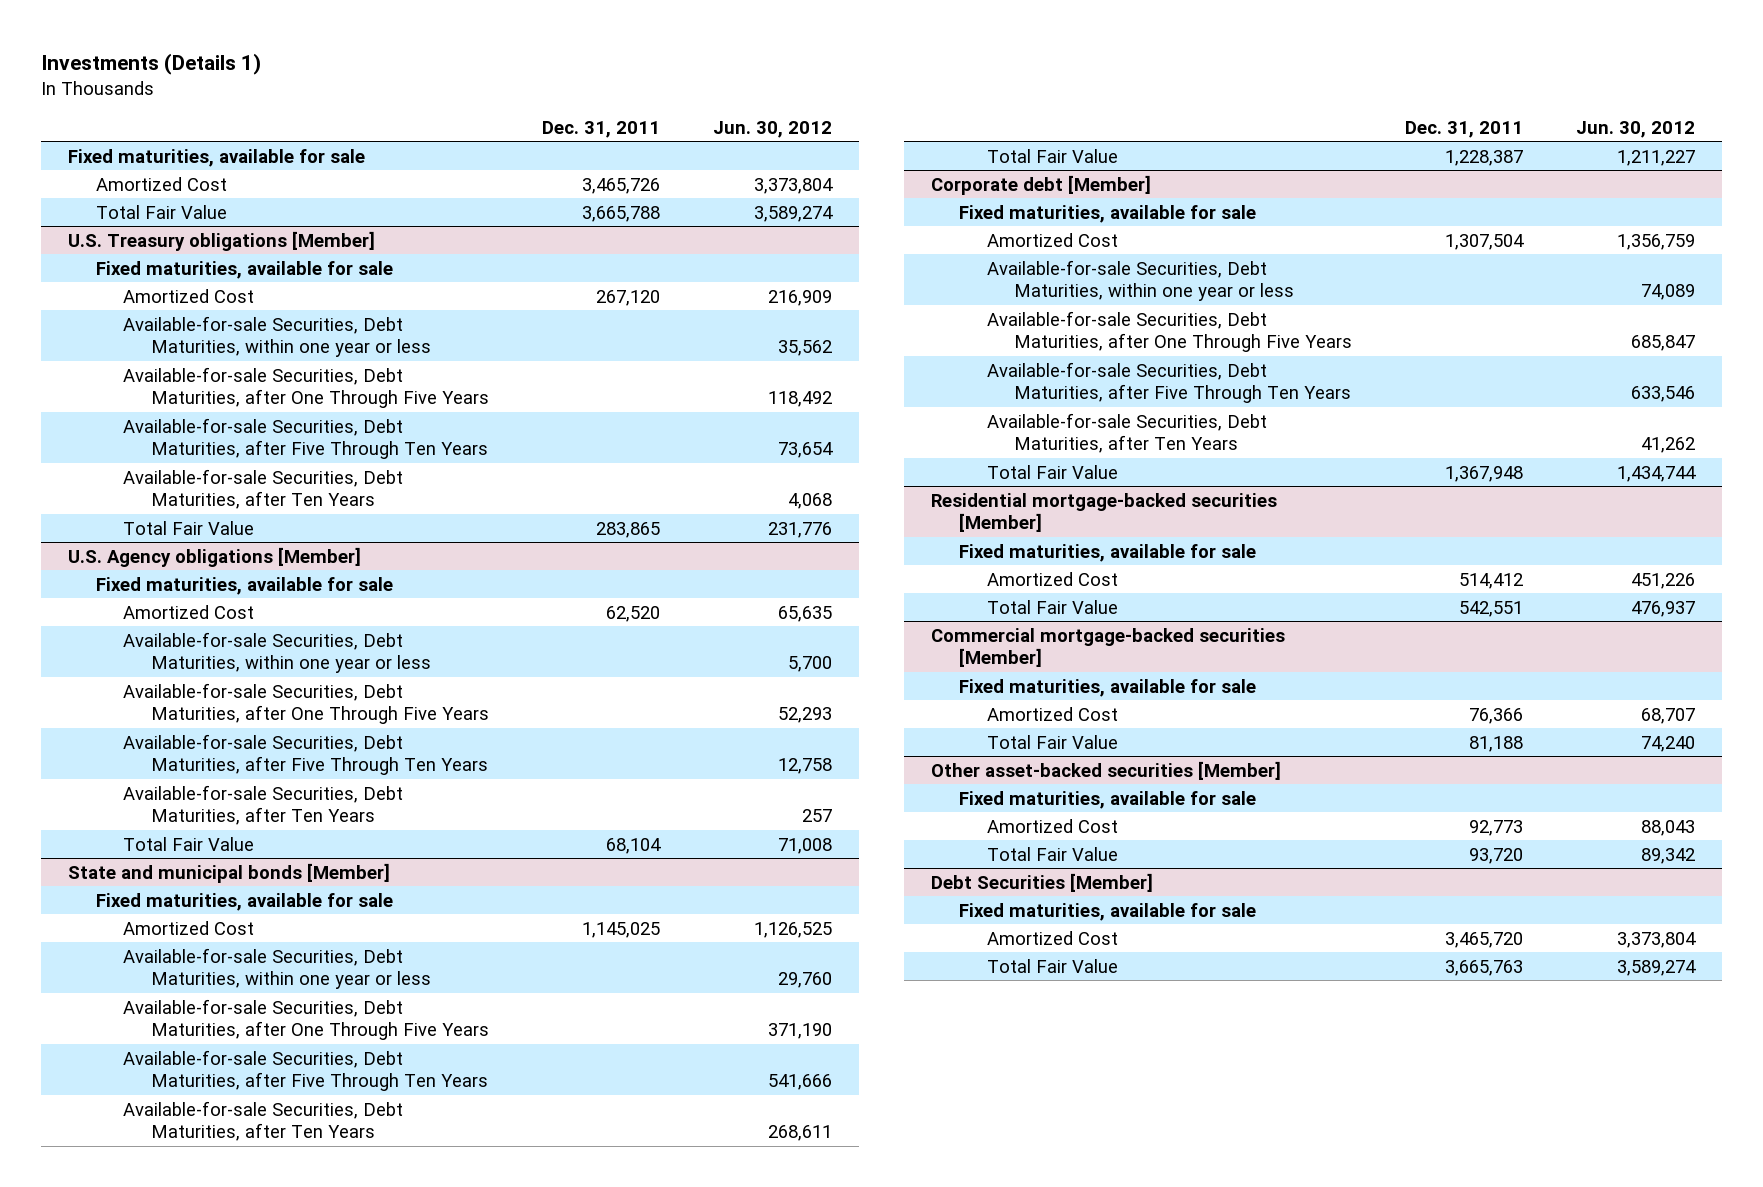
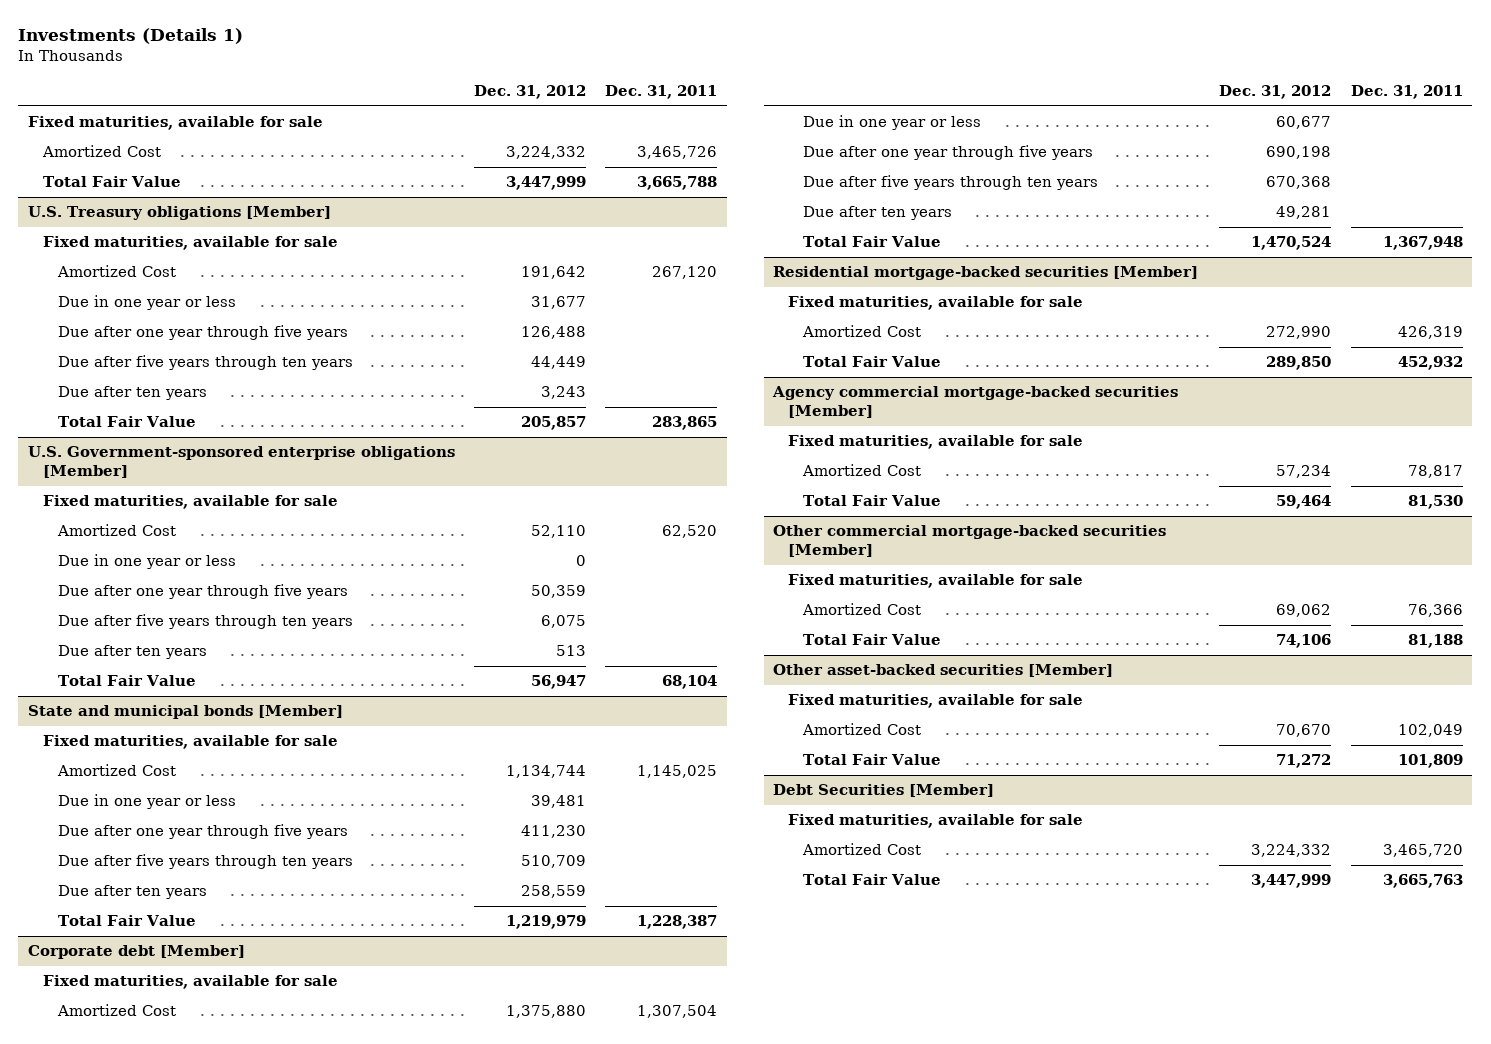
[713,120,833,138] Jun. 30, 2012 -> none
none -> [474,85,587,100] Dec. 31, 2012
[123,315,432,358] Available-for-sale Securities, Debt Maturities, within one year or less -> [58,295,237,311] Due in one year or less
[123,366,490,409] Available-for-sale Securities, Debt Maturities, after One Through Five Years -> [58,325,349,341] Due after one year through five years
[123,417,489,460] Available-for-sale Securities, Debt Maturities, after Five Through Ten Years -> [58,355,354,371] Due after five years through ten years
[123,468,404,510] Available-for-sale Securities, Debt Maturities, after Ten Years -> [58,386,208,401] Due after ten years
[67,546,361,567] U.S. Agency obligations [Member] -> [28,446,456,479] U.S. Government-sponsored enterprise obligations [Member]
[123,631,432,674] Available-for-sale Securities, Debt Maturities, within one year or less -> [58,554,237,570] Due in one year or less
[123,682,490,725] Available-for-sale Securities, Debt Maturities, after One Through Five Years -> [58,584,349,600] Due after one year through five years
[123,733,489,776] Available-for-sale Securities, Debt Maturities, after Five Through Ten Years -> [58,614,354,630] Due after five years through ten years
[123,784,404,826] Available-for-sale Securities, Debt Maturities, after Ten Years -> [58,645,208,660] Due after ten years
[123,947,432,990] Available-for-sale Securities, Debt Maturities, within one year or less -> [58,794,237,810] Due in one year or less
[123,998,490,1041] Available-for-sale Securities, Debt Maturities, after One Through Five Years -> [58,824,349,840] Due after one year through five years
[123,1049,489,1092] Available-for-sale Securities, Debt Maturities, after Five Through Ten Years -> [58,854,354,870] Due after five years through ten years
[123,1100,404,1142] Available-for-sale Securities, Debt Maturities, after Ten Years -> [58,885,208,900] Due after ten years
[986,259,1295,302] Available-for-sale Securities, Debt Maturities, within one year or less -> [803,115,982,131] Due in one year or less
[986,310,1353,353] Available-for-sale Securities, Debt Maturities, after One Through Five Years -> [803,145,1094,161] Due after one year through five years
[986,361,1352,404] Available-for-sale Securities, Debt Maturities, after Five Through Ten Years -> [803,175,1099,191] Due after five years through ten years
[986,412,1267,454] Available-for-sale Securities, Debt Maturities, after Ten Years -> [803,206,953,221] Due after ten years
[1459,572,1524,589] 514,412 -> [1397,326,1463,340] 426,319
[1459,600,1524,617] 542,551 -> [1397,356,1463,371] 452,932
none -> [772,386,1179,419] Agency commercial mortgage-backed securities [Member]
none -> [788,435,1084,450] Fixed maturities, available for sale
none -> [802,464,922,477] Amortized Cost
none -> [803,495,942,507] Total Fair Value
[930,627,1285,668] Commercial mortgage-backed securities [Member] -> [773,525,1167,558] Other commercial mortgage-backed securities [Member]
[1469,819,1524,836] 92,773 -> [1397,724,1463,738] 102,049
[1469,847,1524,864] 93,720 -> [1397,754,1463,769] 101,809

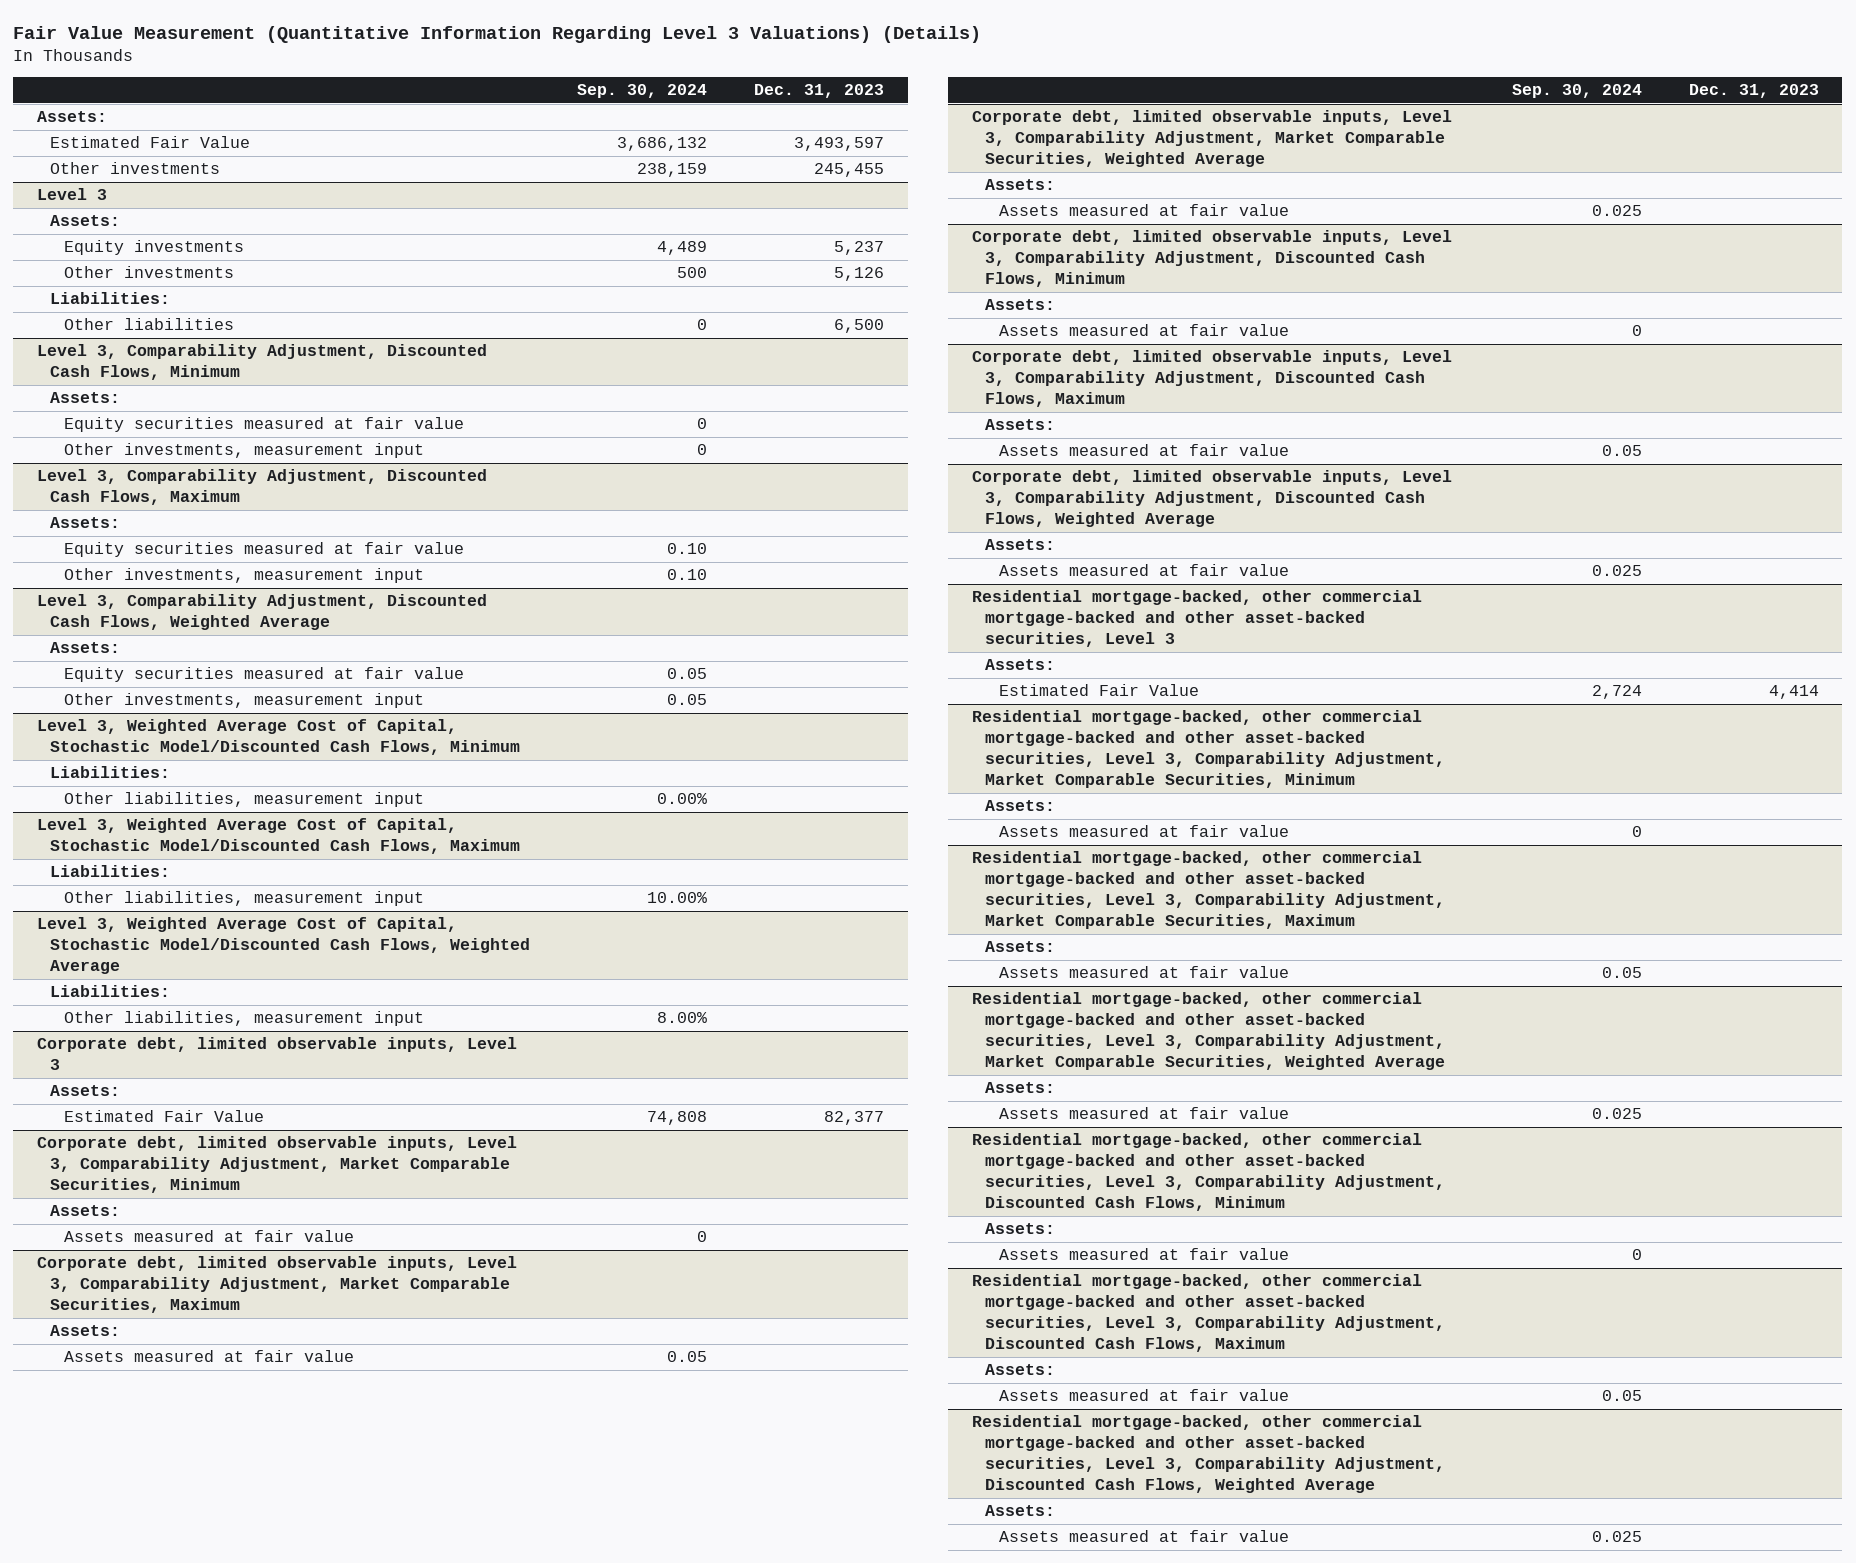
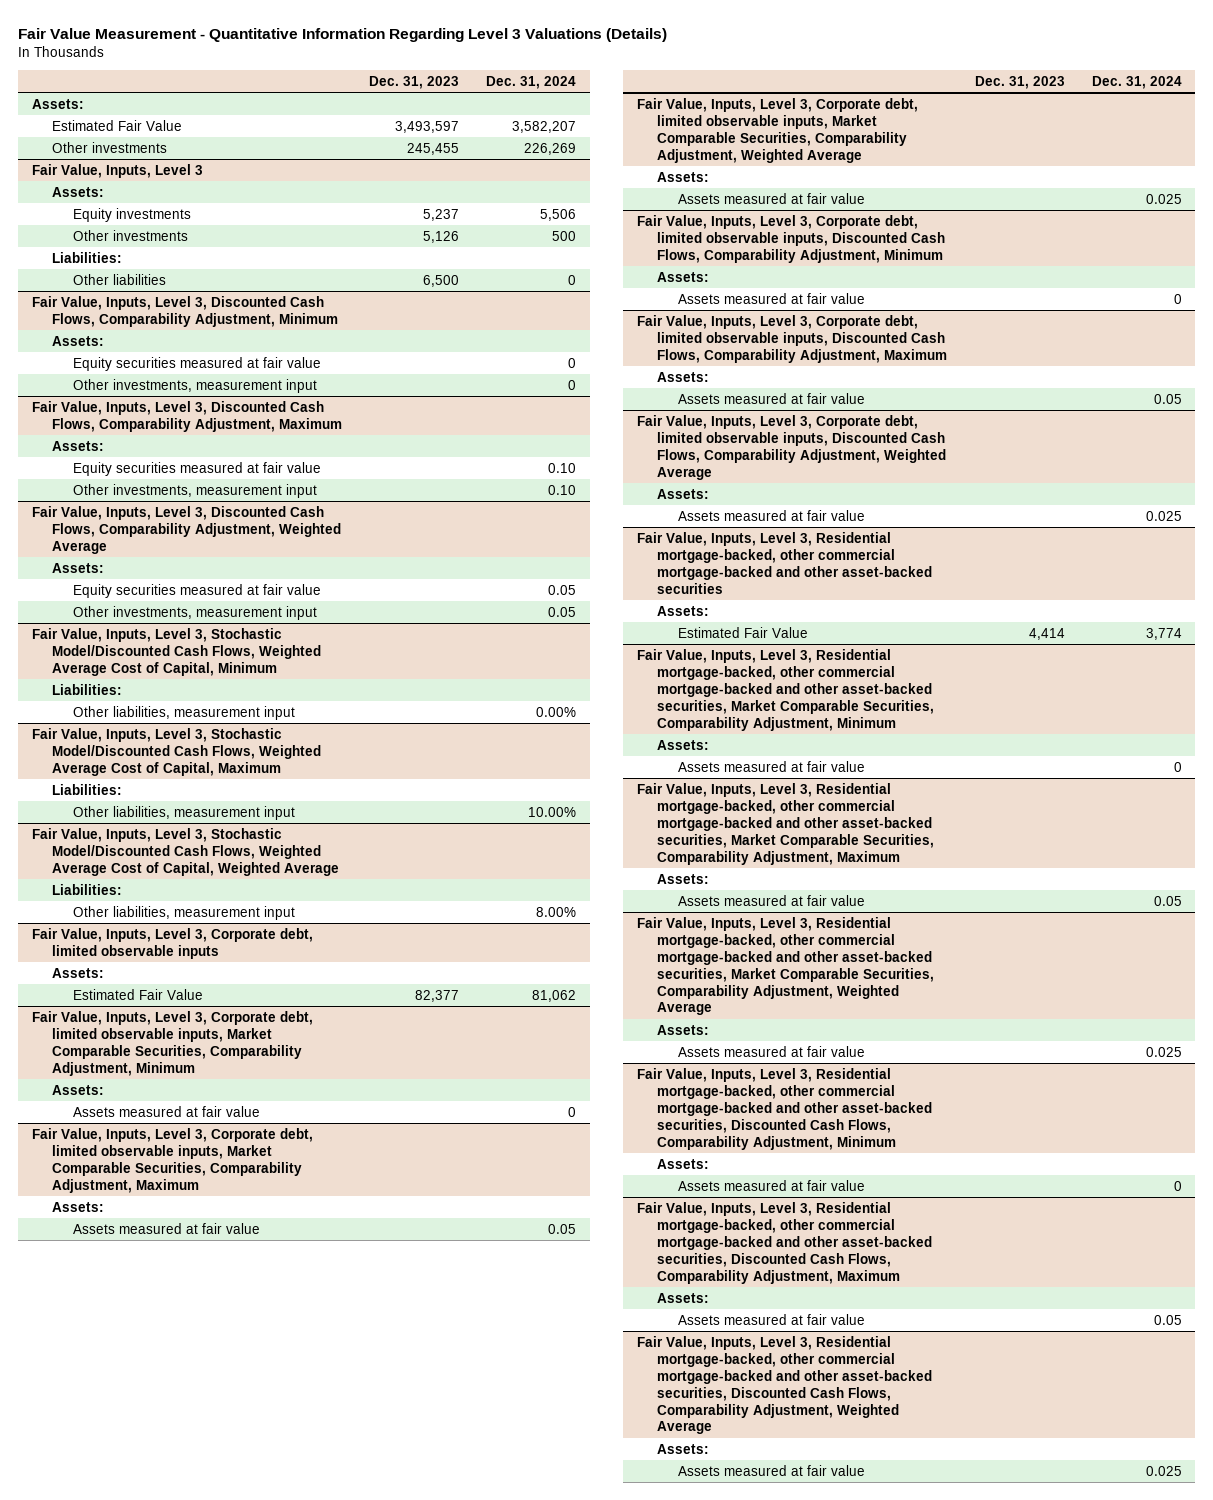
[13,25,982,43] Fair Value Measurement (Quantitative Information Regarding Level 3 Valuations) (Details) -> [18,27,668,42] Fair Value Measurement - Quantitative Information Regarding Level 3 Valuations (Details)
[577,84,708,99] Sep. 30, 2024 -> none
none -> [486,75,577,89] Dec. 31, 2024
[36,188,107,201] Level 3 -> [31,163,203,178] Fair Value, Inputs, Level 3
[36,344,487,381] Level 3, Comparability Adjustment, Discounted Cash Flows, Minimum -> [31,295,339,327] Fair Value, Inputs, Level 3, Discounted Cash Flows, Comparability Adjustment, Minimum
[36,469,487,506] Level 3, Comparability Adjustment, Discounted Cash Flows, Maximum -> [31,400,343,432] Fair Value, Inputs, Level 3, Discounted Cash Flows, Comparability Adjustment, Maximum
[36,594,487,631] Level 3, Comparability Adjustment, Discounted Cash Flows, Weighted Average -> [31,505,342,554] Fair Value, Inputs, Level 3, Discounted Cash Flows, Comparability Adjustment, Weighted Average
[36,719,521,756] Level 3, Weighted Average Cost of Capital, Stochastic Model/Discounted Cash Flows, Minimum -> [31,627,322,676] Fair Value, Inputs, Level 3, Stochastic Model/Discounted Cash Flows, Weighted Average Cost of Capital, Minimum
[36,818,521,855] Level 3, Weighted Average Cost of Capital, Stochastic Model/Discounted Cash Flows, Maximum -> [31,727,322,776] Fair Value, Inputs, Level 3, Stochastic Model/Discounted Cash Flows, Weighted Average Cost of Capital, Maximum
[36,917,531,975] Level 3, Weighted Average Cost of Capital, Stochastic Model/Discounted Cash Flows, Weighted Average -> [31,827,340,876] Fair Value, Inputs, Level 3, Stochastic Model/Discounted Cash Flows, Weighted Average Cost of Capital, Weighted Average
[36,1037,517,1071] Corporate debt, limited observable inputs, Level 3 -> [31,927,313,959] Fair Value, Inputs, Level 3, Corporate debt, limited observable inputs
[36,1136,517,1194] Corporate debt, limited observable inputs, Level 3, Comparability Adjustment, Market Comparable Securities, Minimum -> [31,1010,313,1076] Fair Value, Inputs, Level 3, Corporate debt, limited observable inputs, Market Comparable Securities, Comparability Adjustment, Minimum
[36,1256,517,1314] Corporate debt, limited observable inputs, Level 3, Comparability Adjustment, Market Comparable Securities, Maximum -> [31,1127,313,1193] Fair Value, Inputs, Level 3, Corporate debt, limited observable inputs, Market Comparable Securities, Comparability Adjustment, Maximum
[971,110,1452,168] Corporate debt, limited observable inputs, Level 3, Comparability Adjustment, Market Comparable Securities, Weighted Average -> [637,97,919,163] Fair Value, Inputs, Level 3, Corporate debt, limited observable inputs, Market Comparable Securities, Comparability Adjustment, Weighted Average
[971,230,1452,288] Corporate debt, limited observable inputs, Level 3, Comparability Adjustment, Discounted Cash Flows, Minimum -> [637,214,946,263] Fair Value, Inputs, Level 3, Corporate debt, limited observable inputs, Discounted Cash Flows, Comparability Adjustment, Minimum
[971,350,1452,408] Corporate debt, limited observable inputs, Level 3, Comparability Adjustment, Discounted Cash Flows, Maximum -> [637,314,948,363] Fair Value, Inputs, Level 3, Corporate debt, limited observable inputs, Discounted Cash Flows, Comparability Adjustment, Maximum
[971,470,1452,528] Corporate debt, limited observable inputs, Level 3, Comparability Adjustment, Discounted Cash Flows, Weighted Average -> [637,414,947,480] Fair Value, Inputs, Level 3, Corporate debt, limited observable inputs, Discounted Cash Flows, Comparability Adjustment, Weighted Average
[971,590,1422,648] Residential mortgage-backed, other commercial mortgage-backed and other asset-backed securities, Level 3 -> [637,531,933,594] Fair Value, Inputs, Level 3, Residential mortgage-backed, other commercial mortgage-backed and other asset-backed securities
[971,710,1446,789] Residential mortgage-backed, other commercial mortgage-backed and other asset-backed securities, Level 3, Comparability Adjustment, Market Comparable Securities, Minimum -> [637,648,935,731] Fair Value, Inputs, Level 3, Residential mortgage-backed, other commercial mortgage-backed and other asset-backed securities, Market Comparable Securities, Comparability Adjustment, Minimum
[971,851,1446,930] Residential mortgage-backed, other commercial mortgage-backed and other asset-backed securities, Level 3, Comparability Adjustment, Market Comparable Securities, Maximum -> [637,782,935,865] Fair Value, Inputs, Level 3, Residential mortgage-backed, other commercial mortgage-backed and other asset-backed securities, Market Comparable Securities, Comparability Adjustment, Maximum
[971,992,1446,1071] Residential mortgage-backed, other commercial mortgage-backed and other asset-backed securities, Level 3, Comparability Adjustment, Market Comparable Securities, Weighted Average -> [637,916,935,1016] Fair Value, Inputs, Level 3, Residential mortgage-backed, other commercial mortgage-backed and other asset-backed securities, Market Comparable Securities, Comparability Adjustment, Weighted Average
[971,1133,1446,1212] Residential mortgage-backed, other commercial mortgage-backed and other asset-backed securities, Level 3, Comparability Adjustment, Discounted Cash Flows, Minimum -> [637,1067,933,1150] Fair Value, Inputs, Level 3, Residential mortgage-backed, other commercial mortgage-backed and other asset-backed securities, Discounted Cash Flows, Comparability Adjustment, Minimum
[971,1274,1446,1353] Residential mortgage-backed, other commercial mortgage-backed and other asset-backed securities, Level 3, Comparability Adjustment, Discounted Cash Flows, Maximum -> [637,1201,933,1284] Fair Value, Inputs, Level 3, Residential mortgage-backed, other commercial mortgage-backed and other asset-backed securities, Discounted Cash Flows, Comparability Adjustment, Maximum
[971,1415,1446,1494] Residential mortgage-backed, other commercial mortgage-backed and other asset-backed securities, Level 3, Comparability Adjustment, Discounted Cash Flows, Weighted Average -> [637,1335,933,1435] Fair Value, Inputs, Level 3, Residential mortgage-backed, other commercial mortgage-backed and other asset-backed securities, Discounted Cash Flows, Comparability Adjustment, Weighted Average

